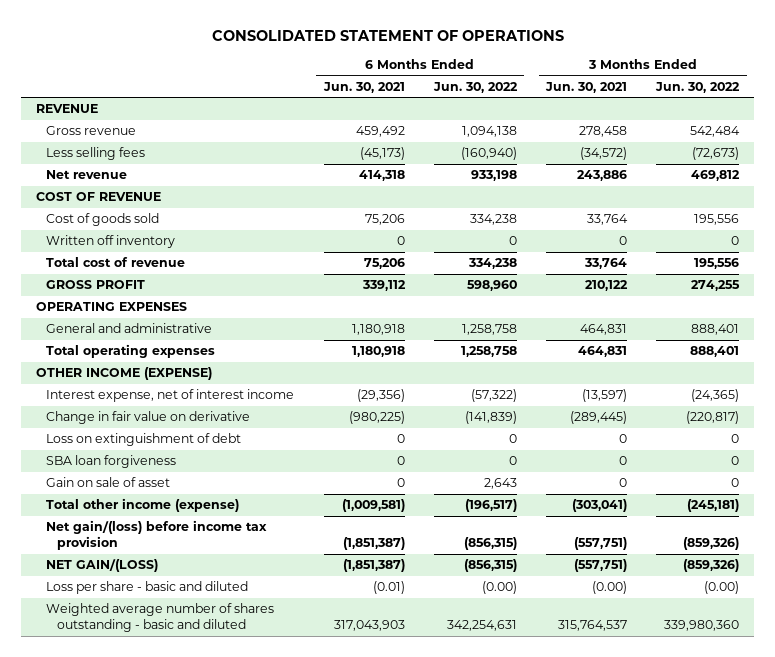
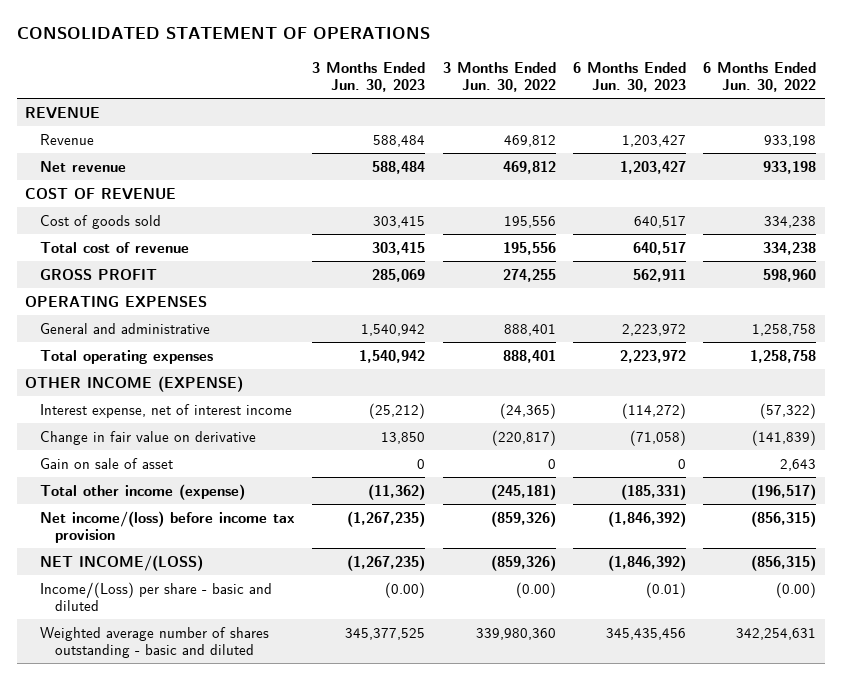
[322,81,405,93] Jun. 30, 2021 -> none
[545,81,628,93] Jun. 30, 2021 -> none
none -> [312,61,426,93] 3 Months Ended Jun. 30, 2023
none -> [573,61,687,93] 6 Months Ended Jun. 30, 2023
[46,147,146,161] Less selling fees -> none
[46,126,137,136] Gross revenue -> [40,133,95,145] Revenue
[461,126,517,138] 1,094,138 -> [764,134,817,147] 933,198
[690,126,741,138] 542,484 -> [503,134,556,147] 469,812
[46,235,176,249] Written off inventory -> none
[46,433,242,447] Loss on extinguishment of debt -> none
[46,455,177,469] SBA loan forgiveness -> none
[46,520,268,551] Net gain/(loss) before income tax provision -> [40,510,296,543] Net income/(loss) before income tax provision
[46,559,159,573] NET GAIN/(LOSS) -> [40,554,204,571] NET INCOME/(LOSS)
[46,581,249,595] Loss per share - basic and diluted -> [40,581,273,611] Income/(Loss) per share - basic and diluted

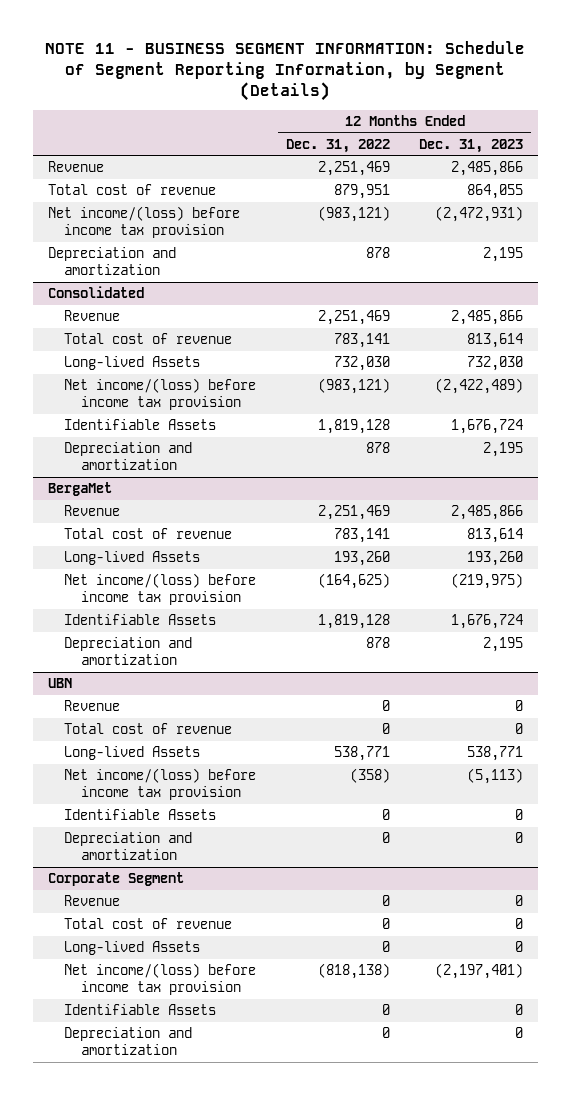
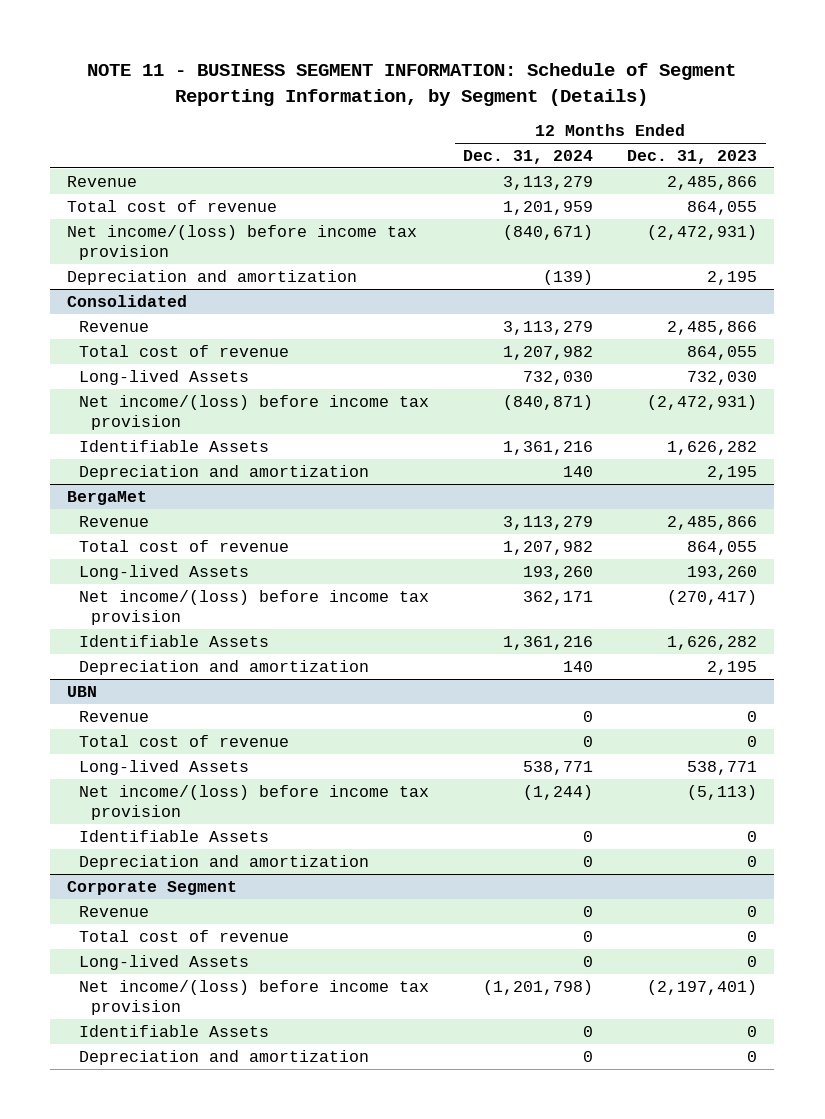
[285,138,390,153] Dec. 31, 2022 -> none
none -> [463,149,594,164] Dec. 31, 2024
[467,333,524,349] 813,614 -> [687,345,758,360] 864,055
[435,378,524,395] (2,422,489) -> [647,394,758,410] (2,472,931)
[451,419,524,435] 1,676,724 -> [667,440,758,455] 1,626,282
[467,528,524,544] 813,614 -> [687,540,758,555] 864,055
[451,573,524,590] (219,975) -> [667,589,758,605] (270,417)
[451,614,524,630] 1,676,724 -> [667,635,758,650] 1,626,282

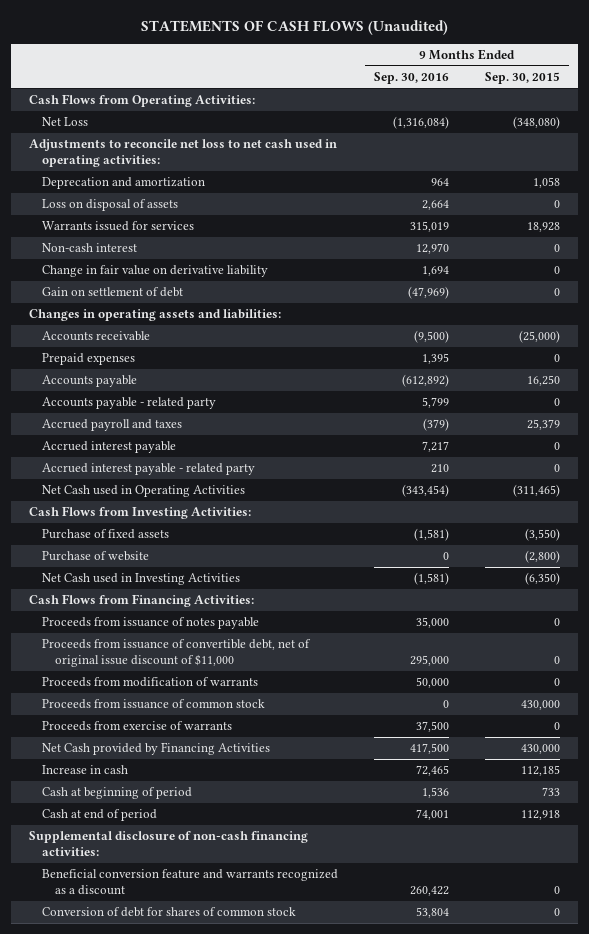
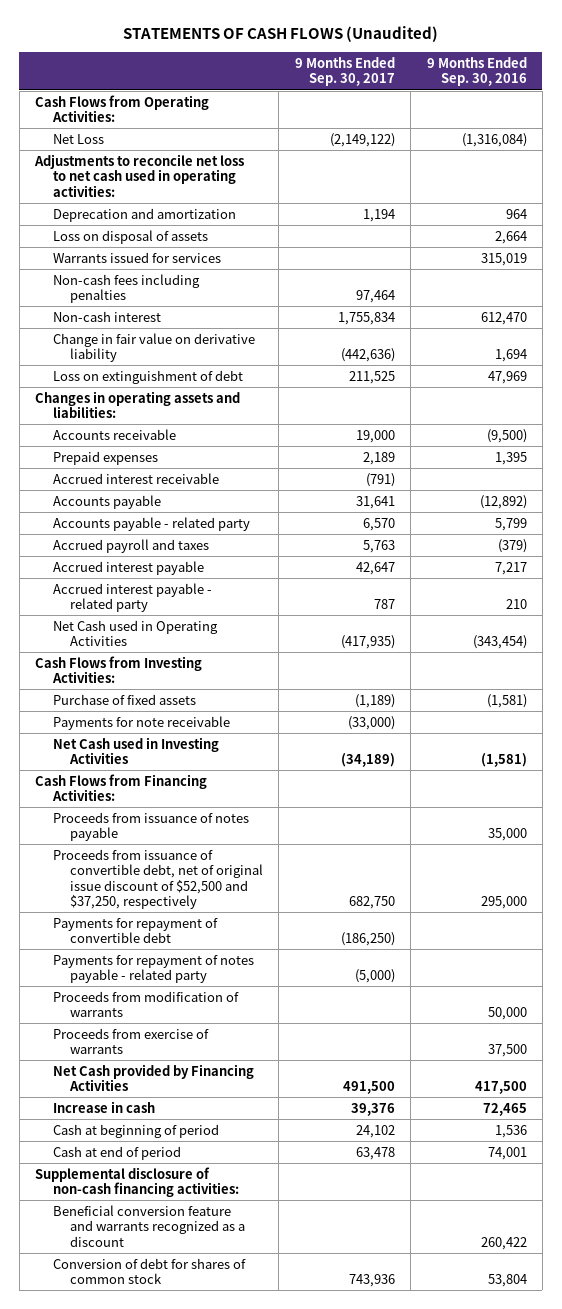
[485,72,561,85] Sep. 30, 2015 -> none
none -> [294,56,395,87] 9 Months Ended Sep. 30, 2017
none -> [52,273,200,304] Non-cash fees including penalties
[416,243,450,255] 12,970 -> [480,311,527,325] 612,470
[42,287,184,298] Gain on settlement of debt -> [52,369,243,384] Loss on extinguishment of debt
[408,286,450,300] (47,969) -> [487,370,527,384] 47,969
none -> [52,472,219,484] Accrued interest receivable
[402,374,450,388] (612,892) -> [479,494,527,509] (12,892)
[42,551,150,562] Purchase of website -> none
none -> [52,715,230,730] Payments for note receivable
[42,639,312,668] Proceeds from issuance of convertible debt, net of original issue discount of $11,000 -> [52,848,264,909] Proceeds from issuance of convertible debt, net of original issue discount of $52,500 and $37,250, respectively
none -> [52,917,218,944] Payments for repayment of convertible debt
none -> [52,954,254,984] Payments for repayment of notes payable - related party
[42,699,266,710] Proceeds from issuance of common stock -> none

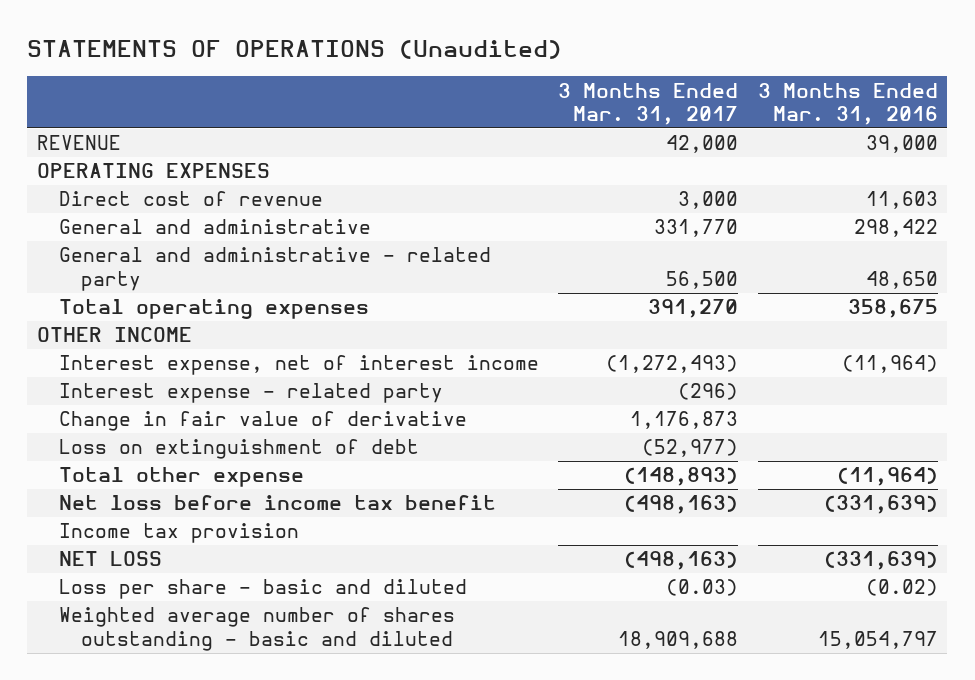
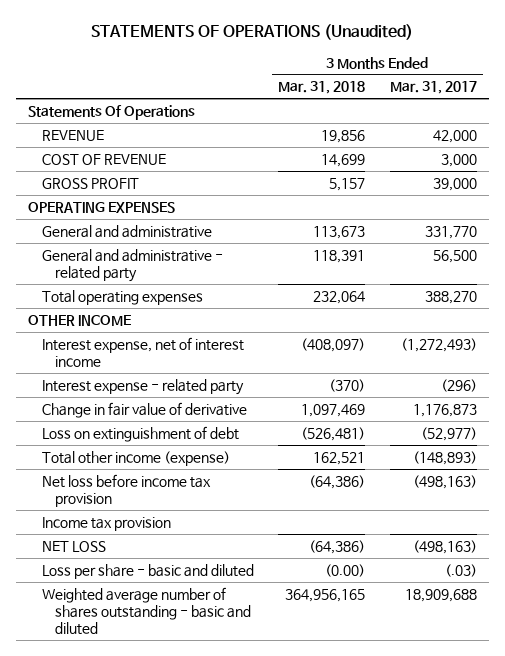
[757,82,938,125] 3 Months Ended Mar. 31, 2016 -> none
none -> [278,81,366,95] Mar. 31, 2018
none -> [28,104,196,120] Statements Of Operations
none -> [41,153,166,165] COST OF REVENUE
none -> [41,177,139,189] GROSS PROFIT
[59,191,324,207] Direct cost of revenue -> none
[648,299,739,319] 391,270 -> [424,290,477,304] 388,270
[59,467,305,488] Total other expense -> [41,450,230,466] Total other income (expense)
[59,495,497,511] Net loss before income tax benefit -> [41,473,211,507] Net loss before income tax provision
[666,579,739,597] (0.03) -> [444,563,477,577] (.03)

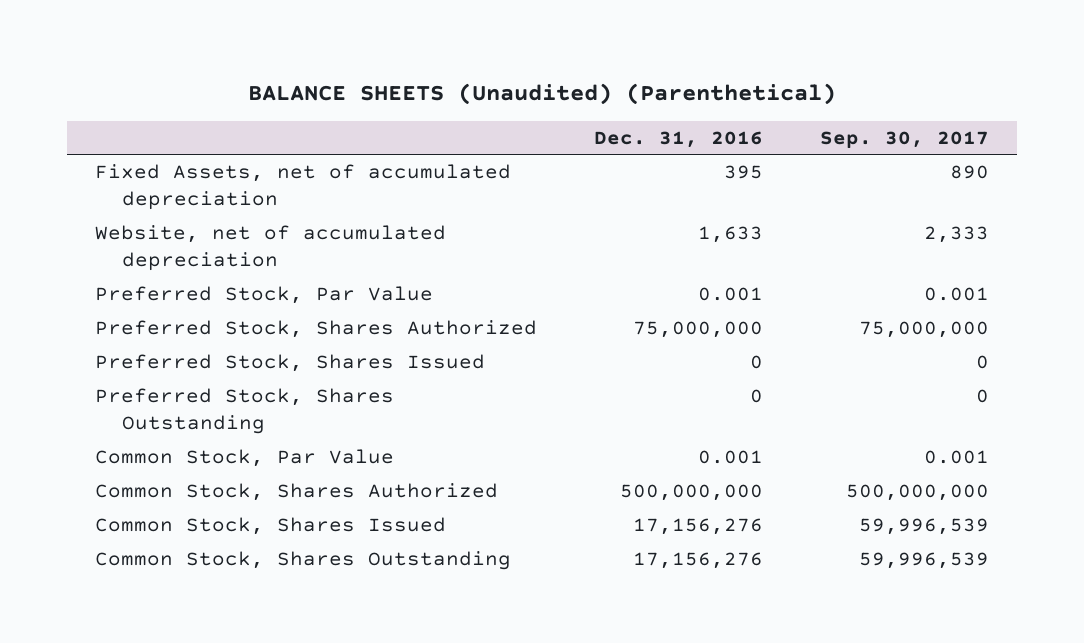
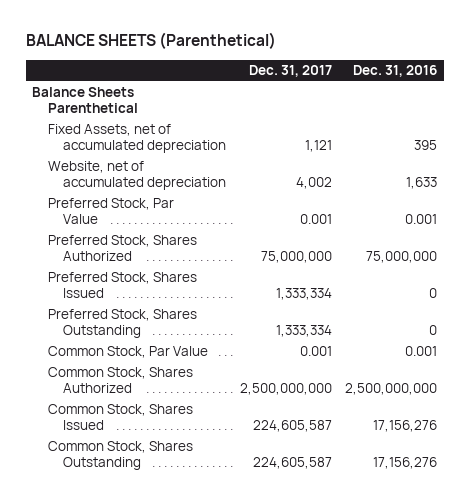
[248,82,837,105] BALANCE SHEETS (Unaudited) (Parenthetical) -> [25,32,276,50] BALANCE SHEETS (Parenthetical)
[819,130,989,148] Sep. 30, 2017 -> none
none -> [248,64,332,77] Dec. 31, 2017
none -> [32,87,138,113] Balance Sheets Parenthetical
[620,484,764,502] 500,000,000 -> [345,382,438,395] 2,500,000,000

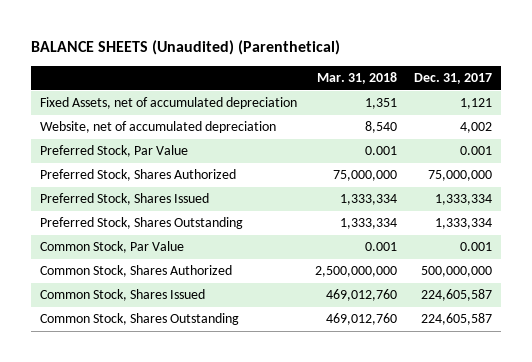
[25,32,276,50] BALANCE SHEETS (Parenthetical) -> [31,40,341,56] BALANCE SHEETS (Unaudited) (Parenthetical)
[353,64,438,77] Dec. 31, 2016 -> none
none -> [316,72,397,85] Mar. 31, 2018
[32,87,138,113] Balance Sheets Parenthetical -> none
[239,382,332,395] 2,500,000,000 -> [421,266,493,278] 500,000,000

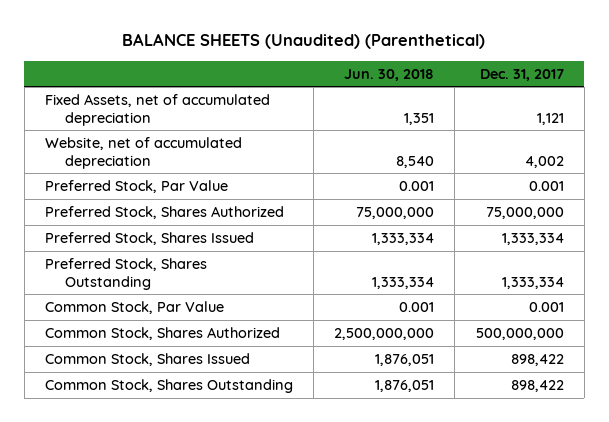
[316,72,397,85] Mar. 31, 2018 -> none
none -> [344,68,435,81] Jun. 30, 2018
[421,289,493,302] 224,605,587 -> [510,353,564,366] 898,422
[421,313,493,326] 224,605,587 -> [510,379,564,392] 898,422

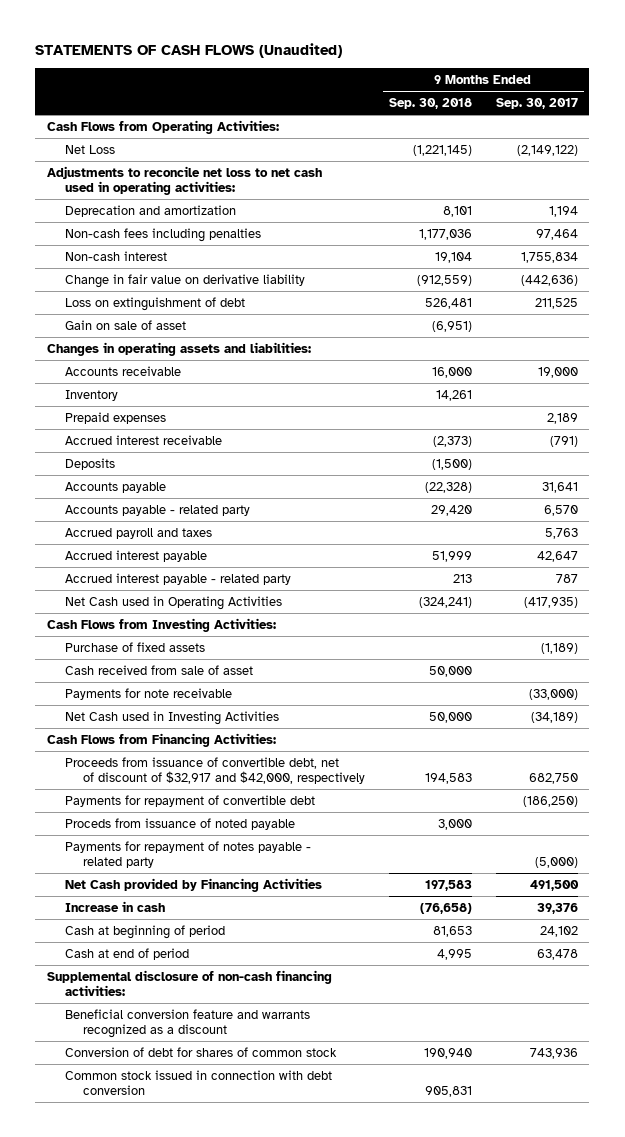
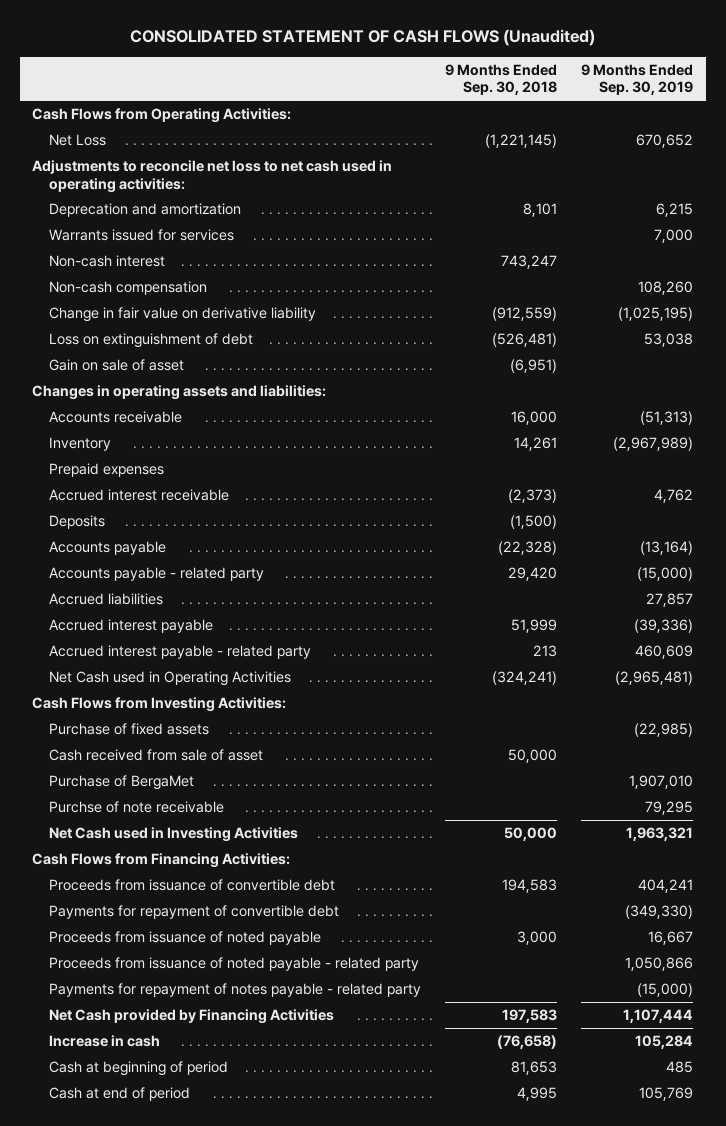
[35,43,343,59] STATEMENTS OF CASH FLOWS (Unaudited) -> [129,29,595,47] CONSOLIDATED STATEMENT OF CASH FLOWS (Unaudited)
[495,97,578,109] Sep. 30, 2017 -> none
none -> [581,63,694,96] 9 Months Ended Sep. 30, 2019
[65,227,262,242] Non-cash fees including penalties -> none
none -> [48,228,234,241] Warrants issued for services
[434,251,472,263] 19,104 -> [500,254,557,269] 743,247
none -> [48,280,207,295] Non-cash compensation
[424,297,472,309] 526,481 -> [491,332,557,347] (526,481)
[65,527,213,539] Accrued payroll and taxes -> [48,592,163,605] Accrued liabilities
none -> [48,774,194,790] Purchase of BergaMet
[65,687,233,700] Payments for note receivable -> [48,800,224,813] Purchse of note receivable
[65,756,365,785] Proceeds from issuance of convertible debt, net of discount of $32,917 and $42,000, respectively -> [48,878,335,891] Proceeds from issuance of convertible debt
[65,817,296,830] Proceds from issuance of noted payable -> [48,930,321,945] Proceeds from issuance of noted payable
none -> [48,956,419,971] Proceeds from issuance of noted payable - related party
[47,969,333,997] Supplemental disclosure of non-cash financing activities: -> none
[65,1008,311,1039] Beneficial conversion feature and warrants recognized as a discount -> none
[65,1046,338,1057] Conversion of debt for shares of common stock -> none
[65,1069,333,1096] Common stock issued in connection with debt conversion -> none

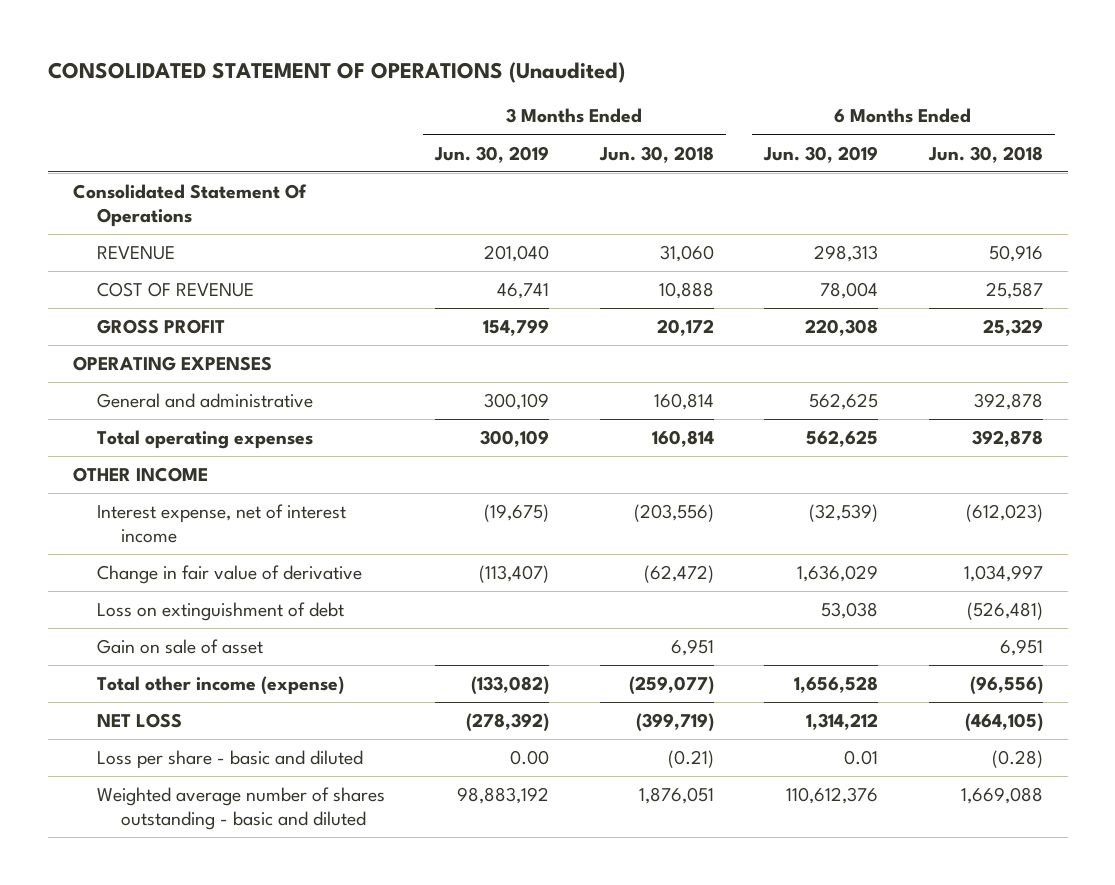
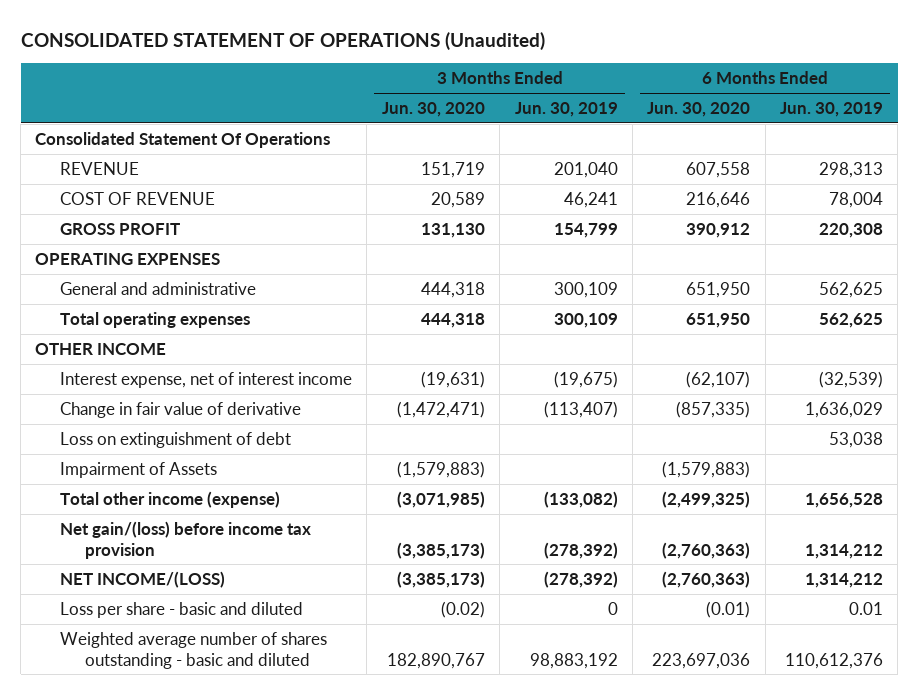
[598,145,714,163] Jun. 30, 2018 -> none
[927,145,1043,163] Jun. 30, 2018 -> none
none -> [381,101,485,117] Jun. 30, 2020
none -> [647,101,751,117] Jun. 30, 2020
[497,283,550,300] 46,741 -> [563,191,618,208] 46,241
[96,639,263,655] Gain on sale of asset -> none
none -> [60,461,218,478] Impairment of Assets
none -> [60,520,312,559] Net gain/(loss) before income tax provision
[96,713,182,729] NET LOSS -> [60,570,226,588] NET INCOME/(LOSS)
[510,750,550,766] 0.00 -> [607,601,618,615] 0

